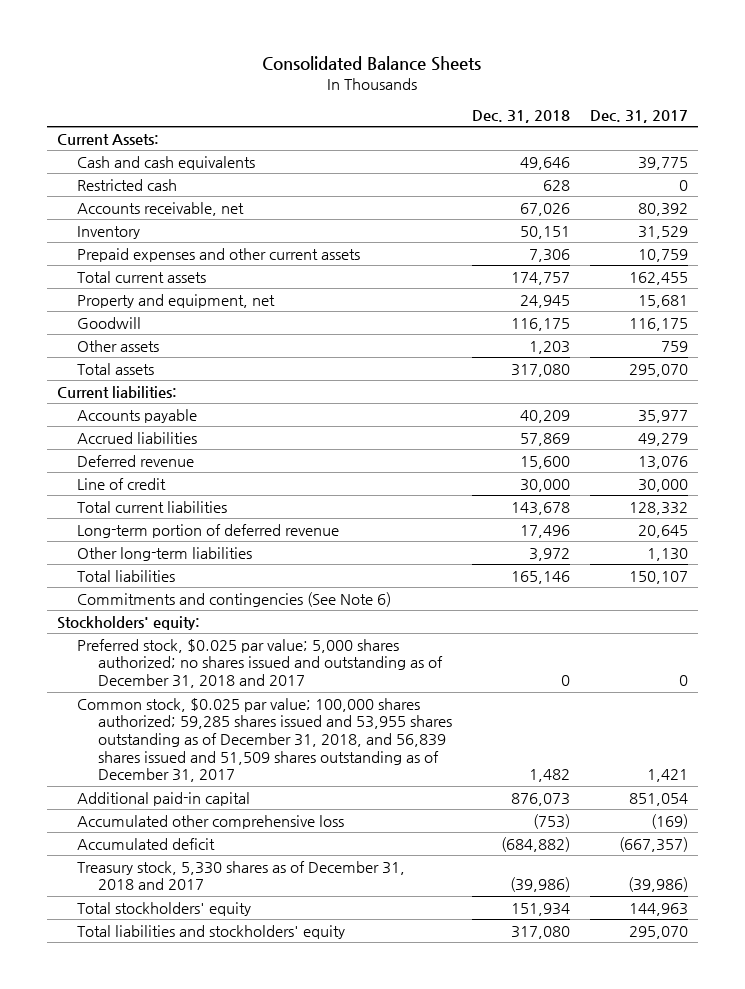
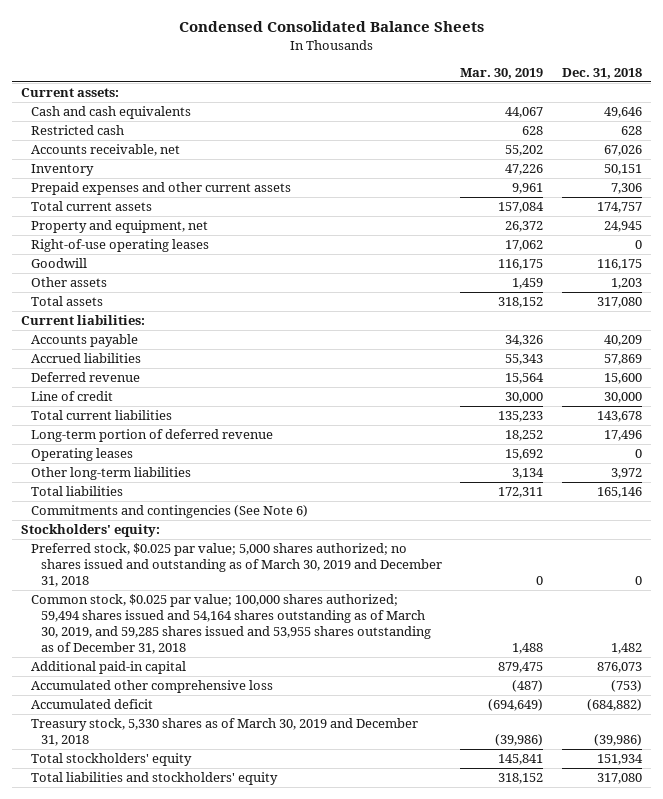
[262,56,482,72] Consolidated Balance Sheets -> [178,21,484,33] Condensed Consolidated Balance Sheets
[590,109,689,123] Dec. 31, 2017 -> none
none -> [460,67,544,79] Mar. 30, 2019
[56,133,159,145] Current Assets: -> [21,88,120,98] Current assets:
none -> [30,239,209,253] Right-of-use operating leases
none -> [30,448,133,462] Operating leases
[77,638,443,688] Preferred stock, $0.025 par value; 5,000 shares authorized; no shares issued and outstanding as of December 31, 2018 and 2017 -> [30,543,442,588] Preferred stock, $0.025 par value; 5,000 shares authorized; no shares issued and outstanding as of March 30, 2019 and December 31, 2018
[77,697,452,783] Common stock, $0.025 par value; 100,000 shares authorized; 59,285 shares issued and 53,955 shares outstanding as of December 31, 2018, and 56,839 shares issued and 51,509 shares outstanding as of December 31, 2017 -> [30,594,431,655] Common stock, $0.025 par value; 100,000 shares authorized; 59,494 shares issued and 54,164 shares outstanding as of March 30, 2019, and 59,285 shares issued and 53,955 shares outstanding as of December 31, 2018
[77,860,406,891] Treasury stock, 5,330 shares as of December 31, 2018 and 2017 -> [30,718,418,747] Treasury stock, 5,330 shares as of March 30, 2019 and December 31, 2018

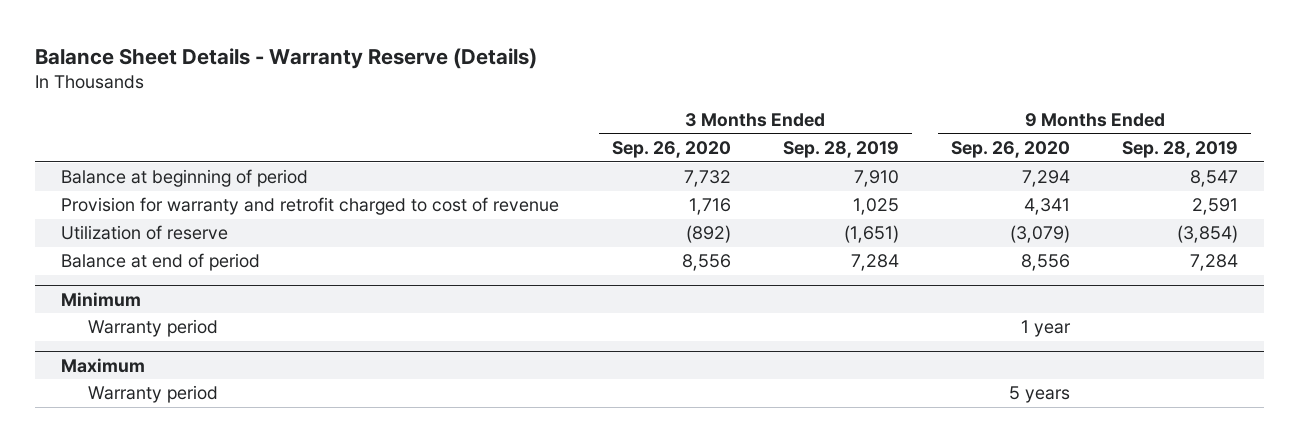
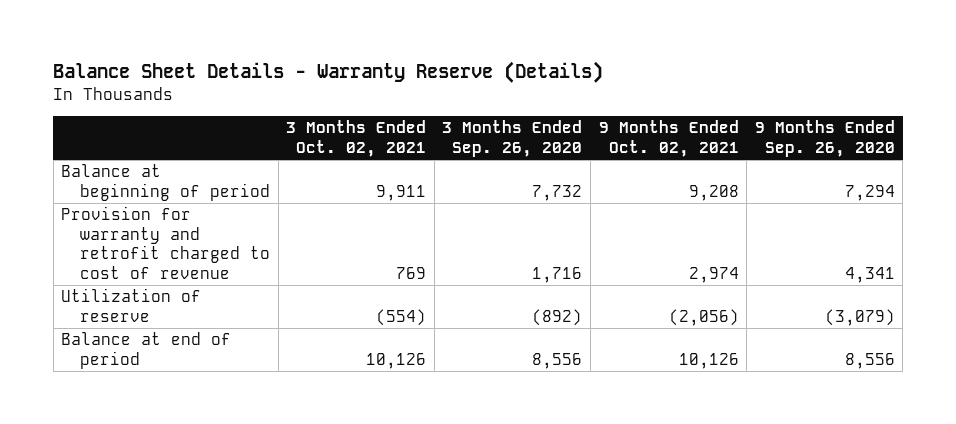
[782,141,899,159] Sep. 28, 2019 -> none
[1122,141,1239,159] Sep. 28, 2019 -> none
none -> [286,120,427,157] 3 Months Ended Oct. 02, 2021
none -> [598,120,739,157] 9 Months Ended Oct. 02, 2021
[61,292,142,308] Minimum -> none
[88,319,219,338] Warranty period -> none
[61,358,146,374] Maximum -> none
[88,385,219,404] Warranty period -> none

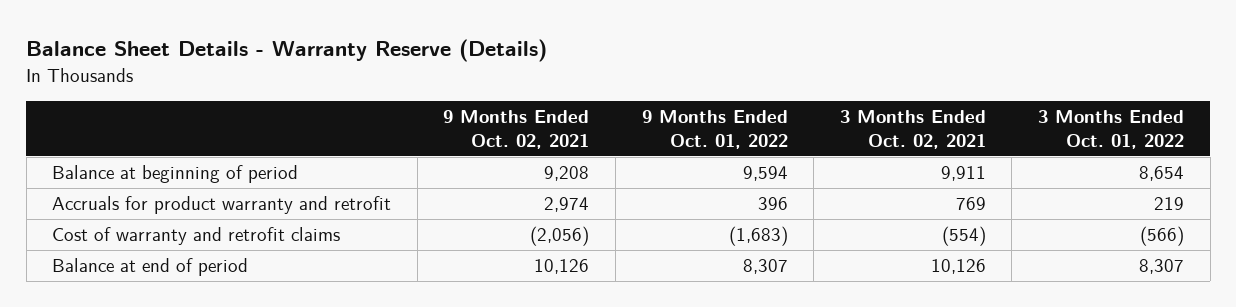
[442,120,583,157] 3 Months Ended Sep. 26, 2020 -> none
[754,120,895,157] 9 Months Ended Sep. 26, 2020 -> none
none -> [641,110,788,150] 9 Months Ended Oct. 01, 2022
none -> [1037,110,1184,150] 3 Months Ended Oct. 01, 2022
[61,206,271,279] Provision for warranty and retrofit charged to cost of revenue -> [52,195,392,214] Accruals for product warranty and retrofit
[61,288,202,322] Utilization of reserve -> [52,226,341,245] Cost of warranty and retrofit claims

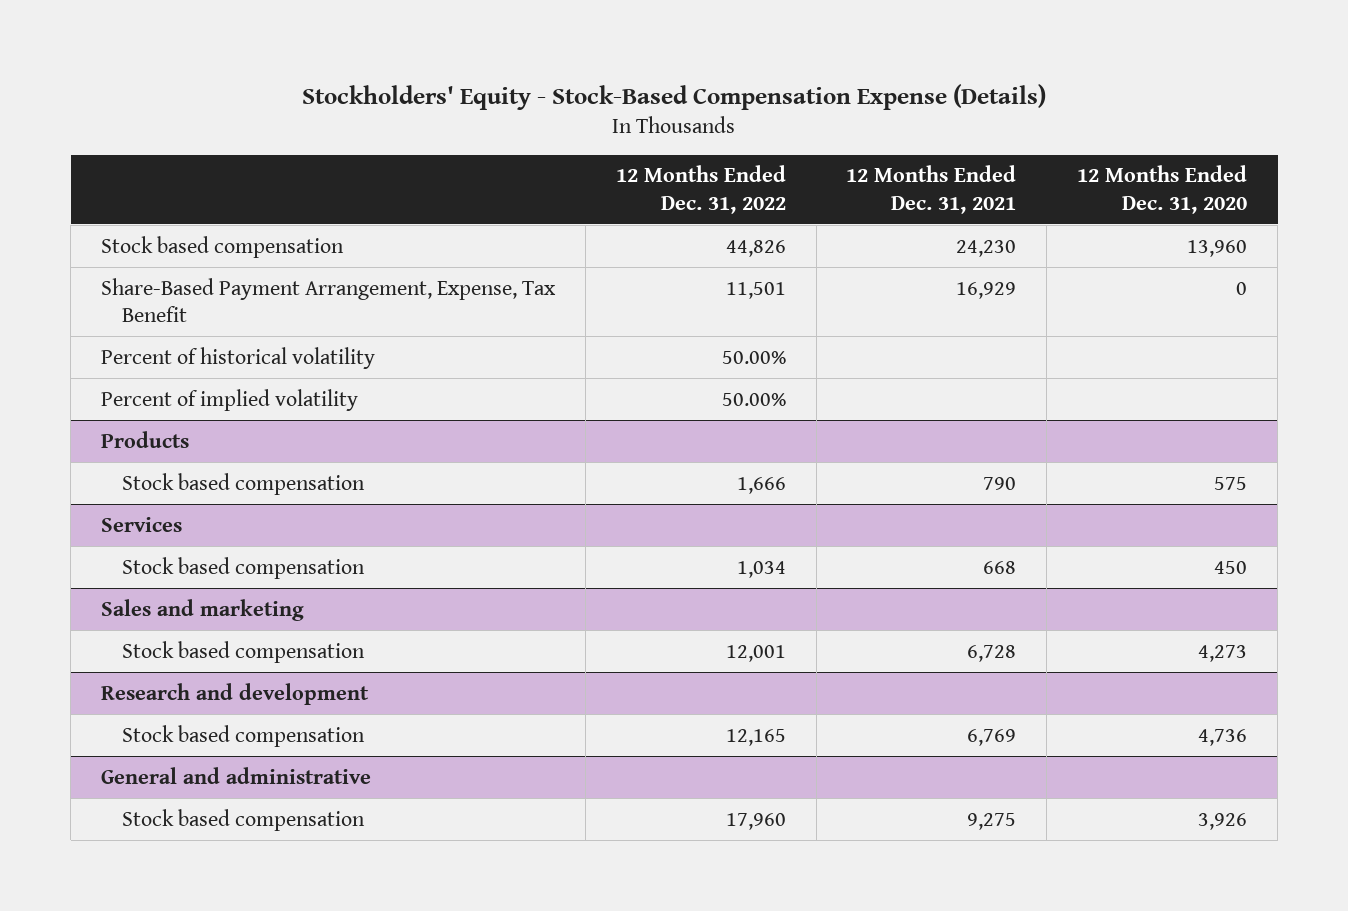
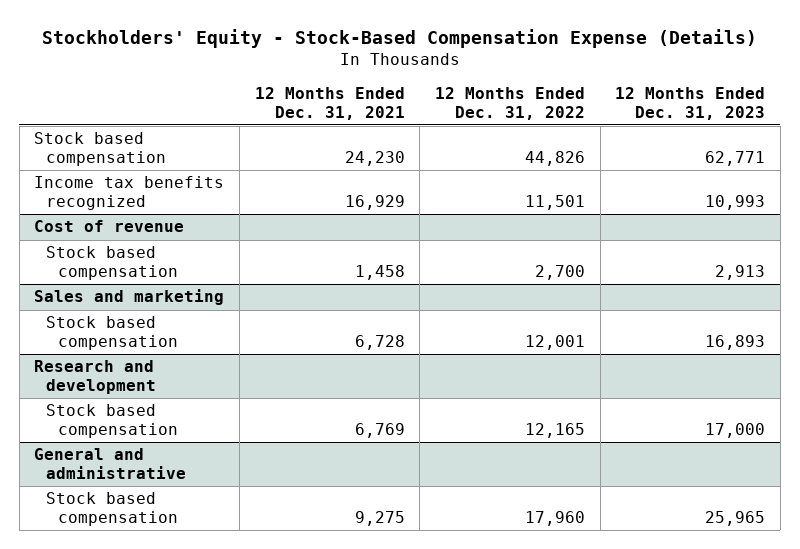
[1077,165,1248,214] 12 Months Ended Dec. 31, 2020 -> none
none -> [615,86,766,120] 12 Months Ended Dec. 31, 2023
[100,346,375,369] Percent of historical volatility -> none
[100,388,358,411] Percent of implied volatility -> none
[100,430,189,448] Products -> none
[100,516,182,532] Services -> none
[121,556,365,579] Stock based compensation -> none
[100,277,556,322] Share-Based Payment Arrangement, Expense, Tax Benefit -> [34,176,225,211] Income tax benefits recognized
none -> [34,220,185,233] Cost of revenue
[736,476,786,494] 1,666 -> [534,265,585,281] 2,700
[983,476,1017,490] 790 -> [354,265,405,281] 1,458

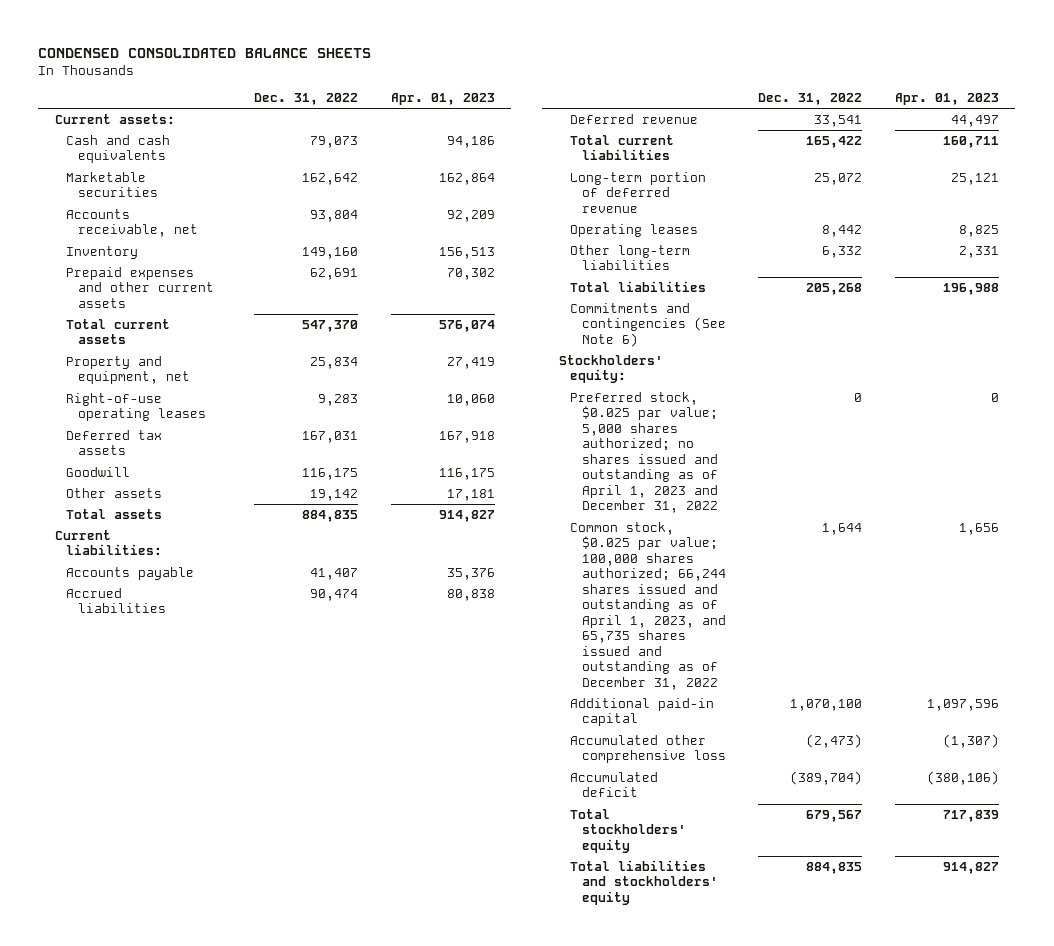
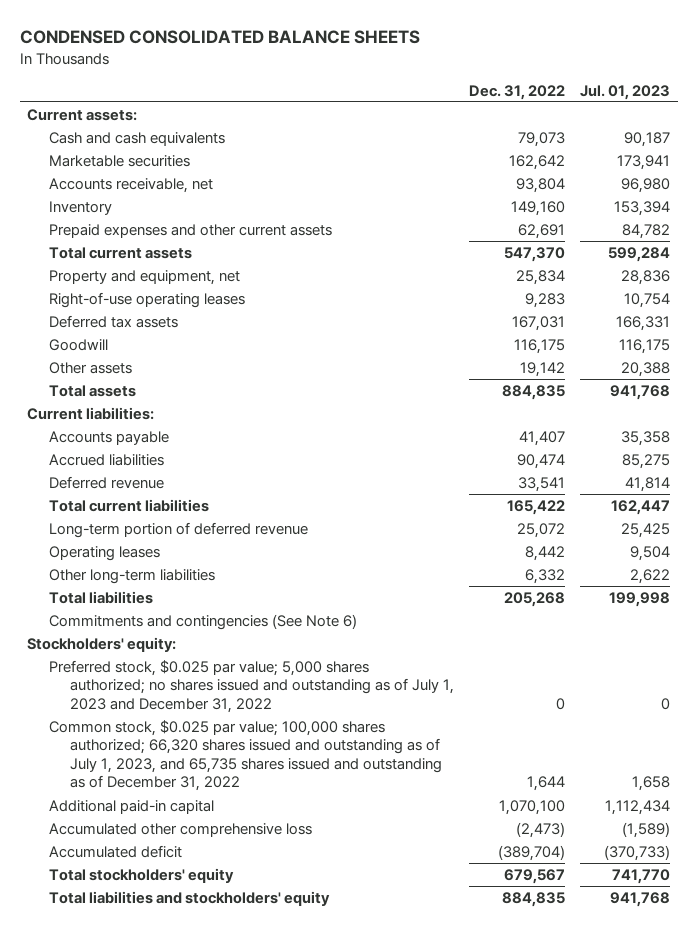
[390,92,495,105] Apr. 01, 2023 -> none
none -> [580,84,671,100] Jul. 01, 2023
[570,391,718,514] Preferred stock, $0.025 par value; 5,000 shares authorized; no shares issued and outstanding as of April 1, 2023 and December 31, 2022 -> [48,659,454,713] Preferred stock, $0.025 par value; 5,000 shares authorized; no shares issued and outstanding as of July 1, 2023 and December 31, 2022
[570,521,726,690] Common stock, $0.025 par value; 100,000 shares authorized; 66,244 shares issued and outstanding as of April 1, 2023, and 65,735 shares issued and outstanding as of December 31, 2022 -> [48,719,442,792] Common stock, $0.025 par value; 100,000 shares authorized; 66,320 shares issued and outstanding as of July 1, 2023, and 65,735 shares issued and outstanding as of December 31, 2022

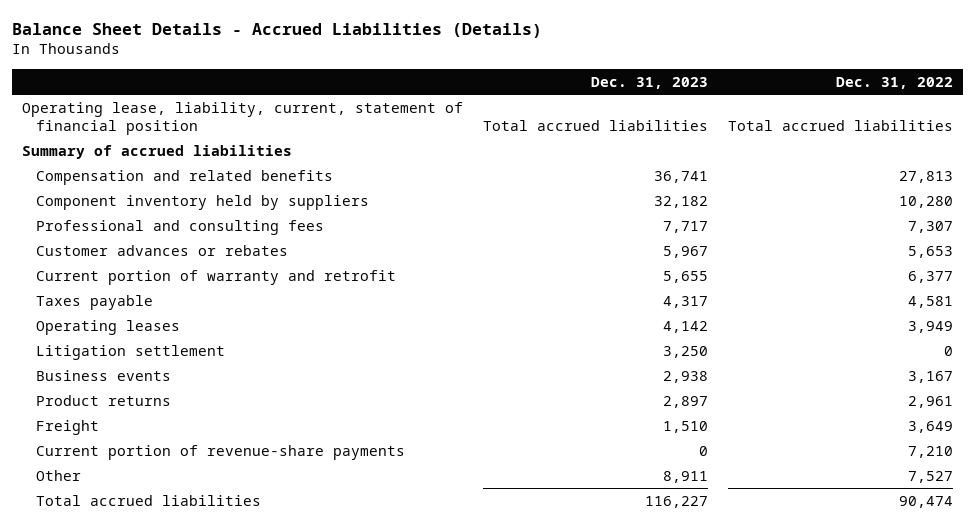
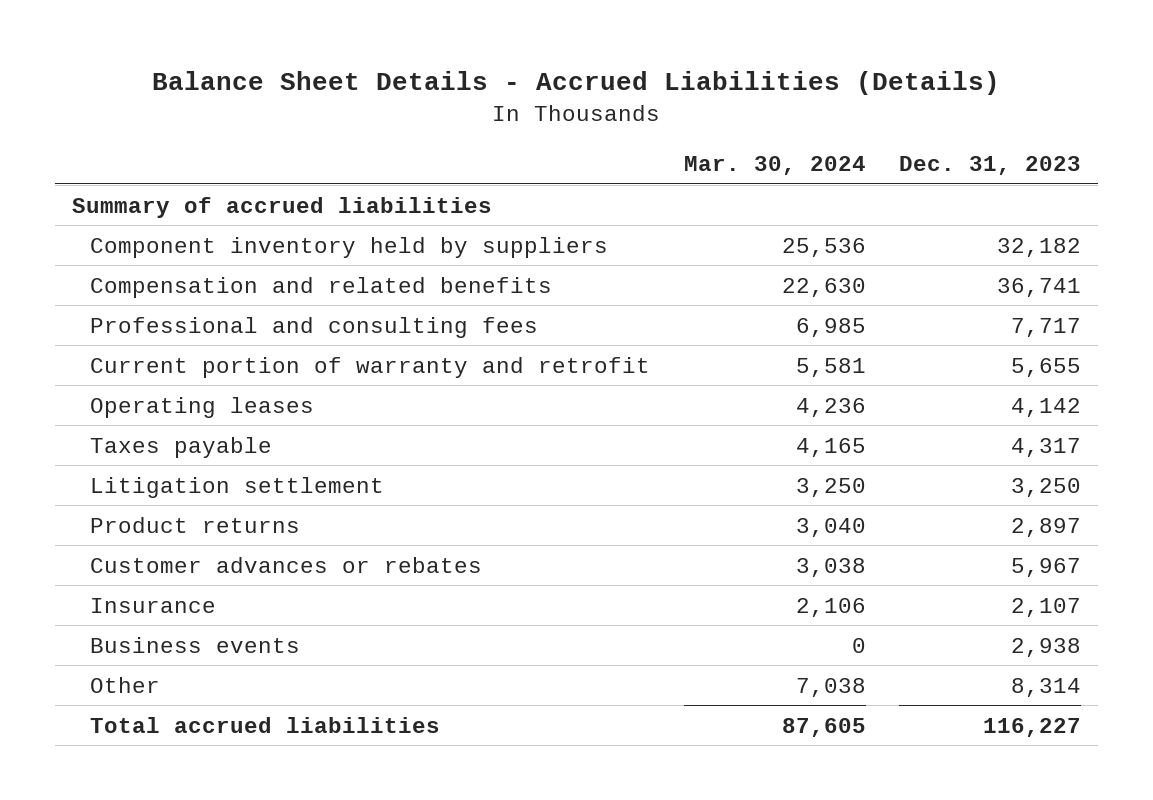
[836,76,954,89] Dec. 31, 2022 -> none
none -> [683,156,866,176] Mar. 30, 2024
[22,101,464,135] Operating lease, liability, current, statement of financial position -> none
[35,169,333,185] Compensation and related benefits -> [90,276,553,298] Compensation and related benefits
[35,294,153,310] Taxes payable -> [90,436,273,458] Taxes payable
[35,419,99,435] Freight -> none
[35,444,405,460] Current portion of revenue-share payments -> none
[35,244,288,256] Customer advances or rebates -> [90,556,483,573] Customer advances or rebates
none -> [90,597,217,613] Insurance
[35,369,171,381] Business events -> [90,636,301,653] Business events
[663,470,709,483] 8,911 -> [1011,677,1082,697] 8,314

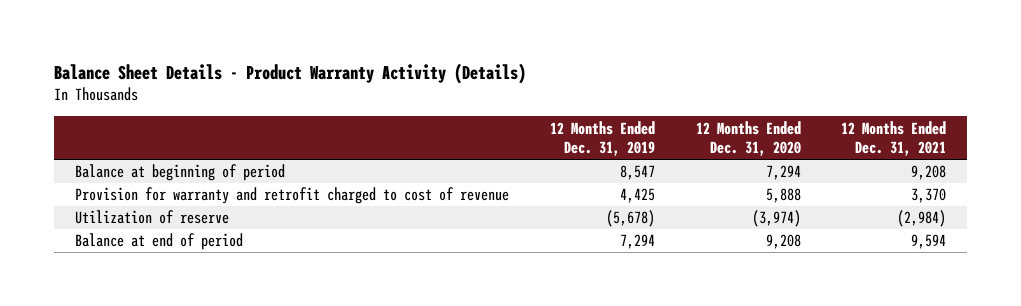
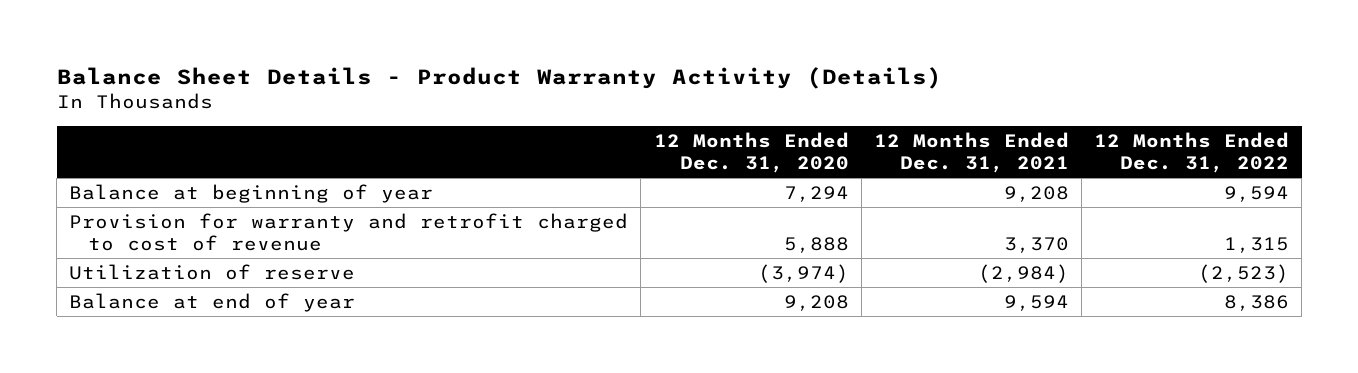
[549,120,655,156] 12 Months Ended Dec. 31, 2019 -> none
none -> [1094,131,1290,173] 12 Months Ended Dec. 31, 2022
[74,164,285,182] Balance at beginning of period -> [69,183,434,203] Balance at beginning of year
[74,233,243,251] Balance at end of period -> [69,292,356,312] Balance at end of year

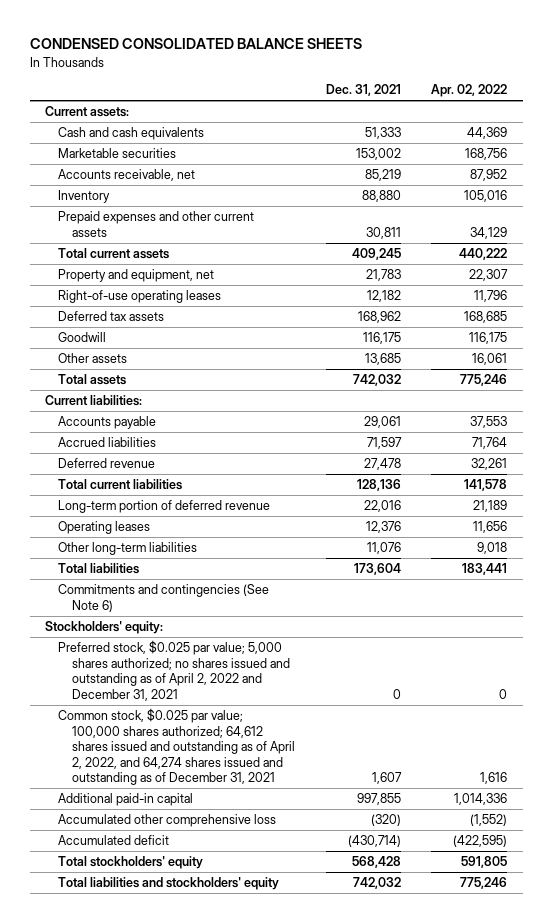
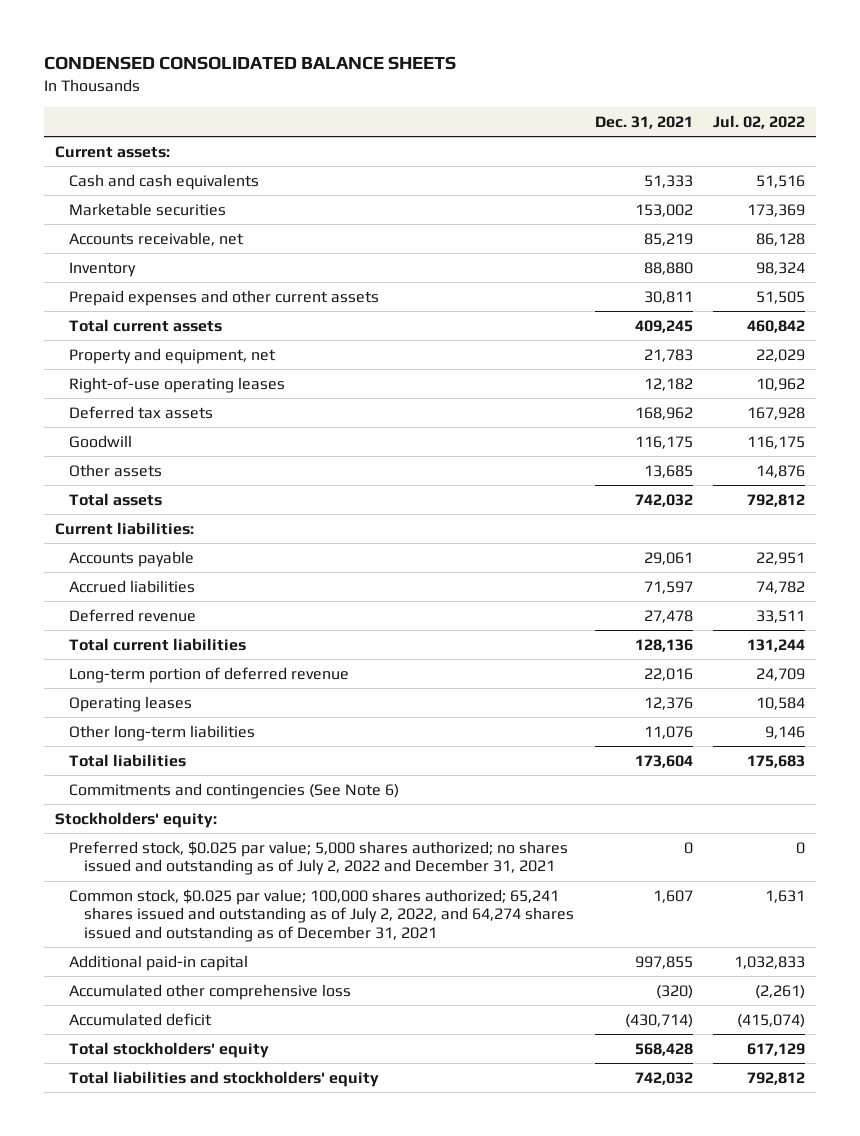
[431,84,508,98] Apr. 02, 2022 -> none
none -> [713,114,806,129] Jul. 02, 2022
[58,640,290,701] Preferred stock, $0.025 par value; 5,000 shares authorized; no shares issued and outstanding as of April 2, 2022 and December 31, 2021 -> [69,840,569,876] Preferred stock, $0.025 par value; 5,000 shares authorized; no shares issued and outstanding as of July 2, 2022 and December 31, 2021
[58,708,295,786] Common stock, $0.025 par value; 100,000 shares authorized; 64,612 shares issued and outstanding as of April 2, 2022, and 64,274 shares issued and outstanding as of December 31, 2021 -> [69,888,575,942] Common stock, $0.025 par value; 100,000 shares authorized; 65,241 shares issued and outstanding as of July 2, 2022, and 64,274 shares issued and outstanding as of December 31, 2021

